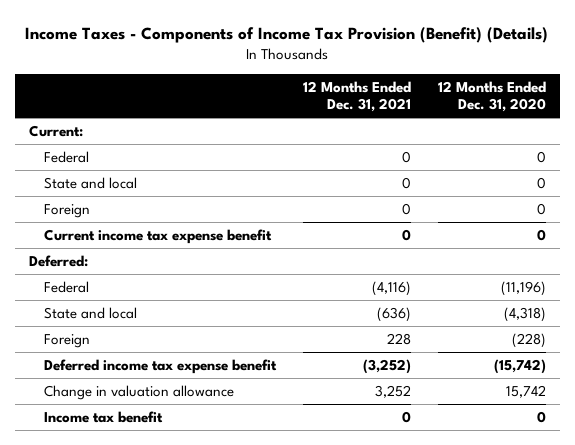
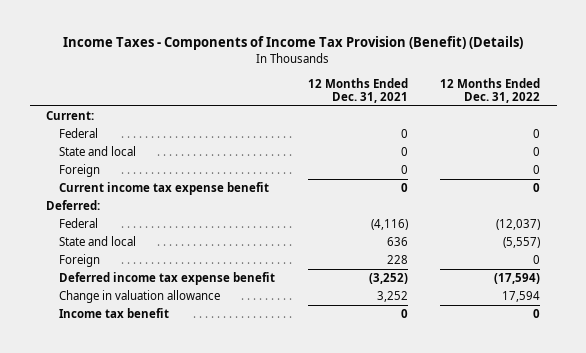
[438,80,547,112] 12 Months Ended Dec. 31, 2020 -> none
none -> [440,77,541,103] 12 Months Ended Dec. 31, 2022
[377,307,412,323] (636) -> [386,237,408,247] 636

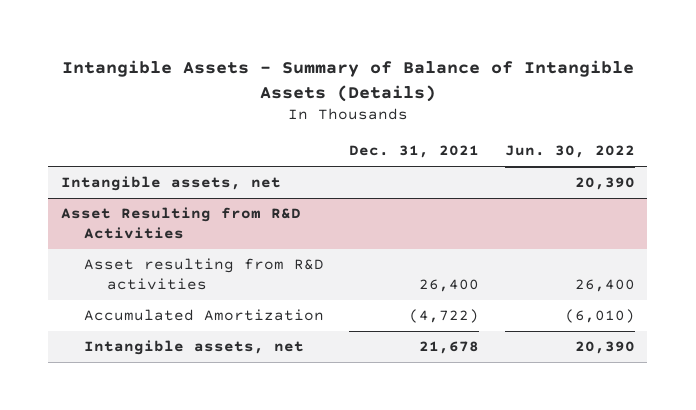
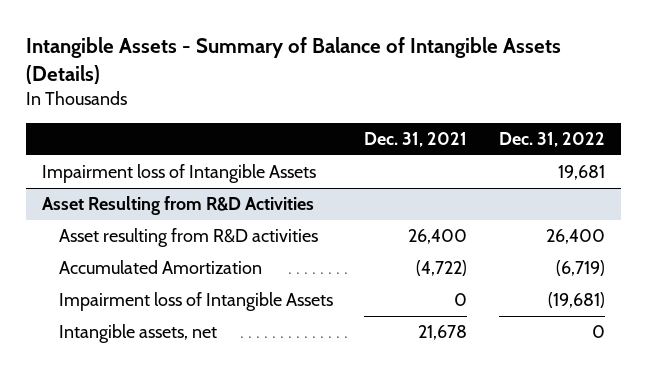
[504,145,635,159] Jun. 30, 2022 -> none
none -> [499,132,606,148] Dec. 31, 2022
[61,176,282,192] Intangible assets, net -> none
none -> [41,164,316,184] Impairment loss of Intangible Assets
none -> [58,292,333,312] Impairment loss of Intangible Assets

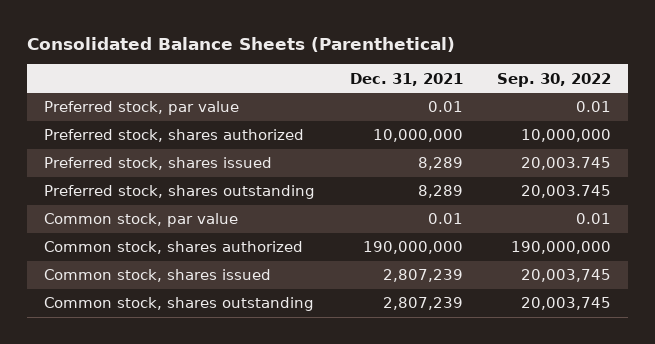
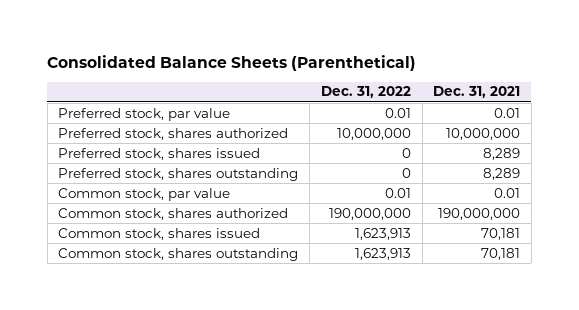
[496,72,611,87] Sep. 30, 2022 -> none
none -> [320,86,411,99] Dec. 31, 2022
[382,269,463,283] 2,807,239 -> [481,227,521,240] 70,181
[382,297,463,311] 2,807,239 -> [481,247,521,260] 70,181

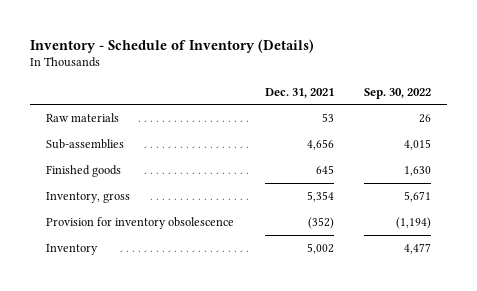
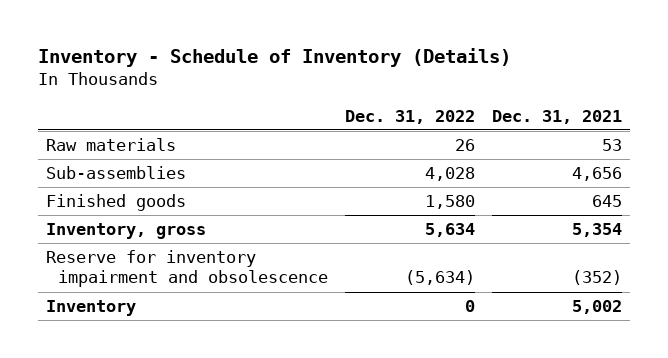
[364,87,432,99] Sep. 30, 2022 -> none
none -> [344,109,475,124] Dec. 31, 2022
[45,216,234,229] Provision for inventory obsolescence -> [46,250,328,288] Reserve for inventory impairment and obsolescence

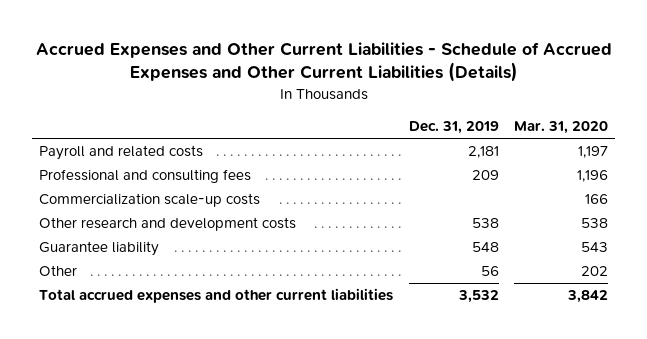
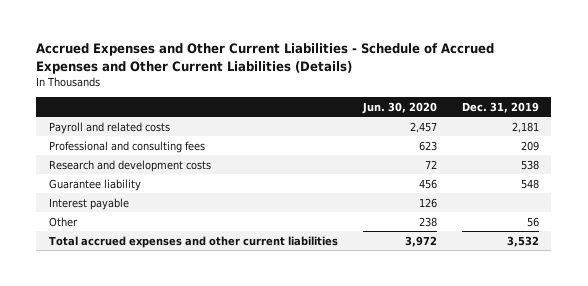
[513,120,608,134] Mar. 31, 2020 -> none
none -> [361,101,437,114] Jun. 30, 2020
[39,193,261,208] Commercialization scale-up costs -> none
[39,217,297,232] Other research and development costs -> [48,159,211,172] Research and development costs
none -> [48,197,129,210] Interest payable

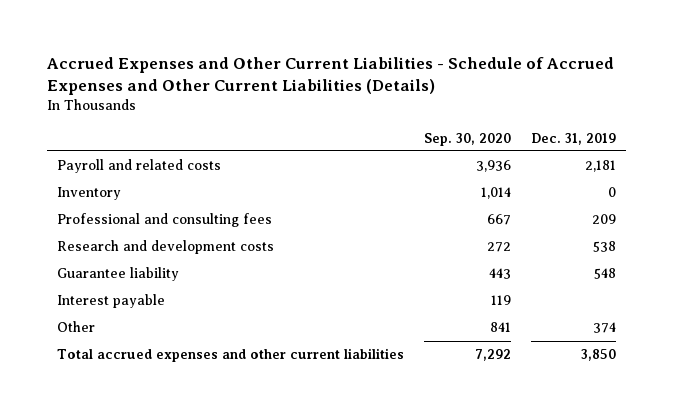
[361,101,437,114] Jun. 30, 2020 -> none
none -> [424,132,512,146] Sep. 30, 2020
none -> [57,187,122,201] Inventory
[526,216,539,227] 56 -> [593,322,617,334] 374
[506,235,539,247] 3,532 -> [581,349,617,362] 3,850

